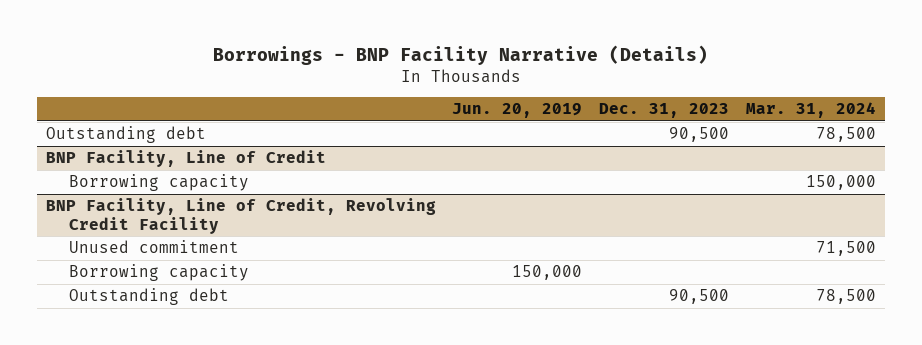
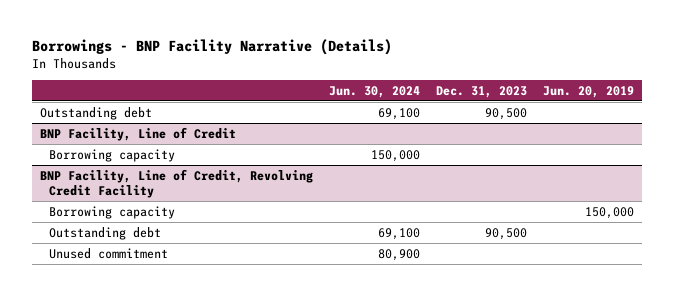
[746,102,877,119] Mar. 31, 2024 -> none
none -> [328,85,420,98] Jun. 30, 2024
[68,240,239,254] Unused commitment -> [49,247,169,259] Unused commitment

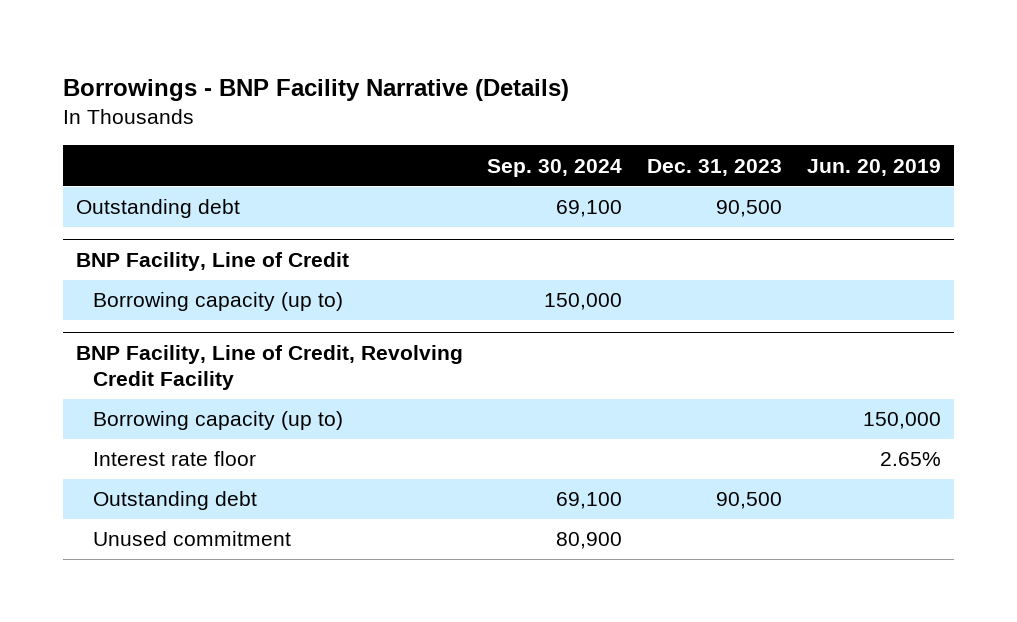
[328,85,420,98] Jun. 30, 2024 -> none
none -> [487,158,623,177] Sep. 30, 2024
[49,148,176,162] Borrowing capacity -> [93,292,344,312] Borrowing capacity (up to)
[49,205,176,219] Borrowing capacity -> [93,411,344,431] Borrowing capacity (up to)
none -> [93,451,257,467] Interest rate floor

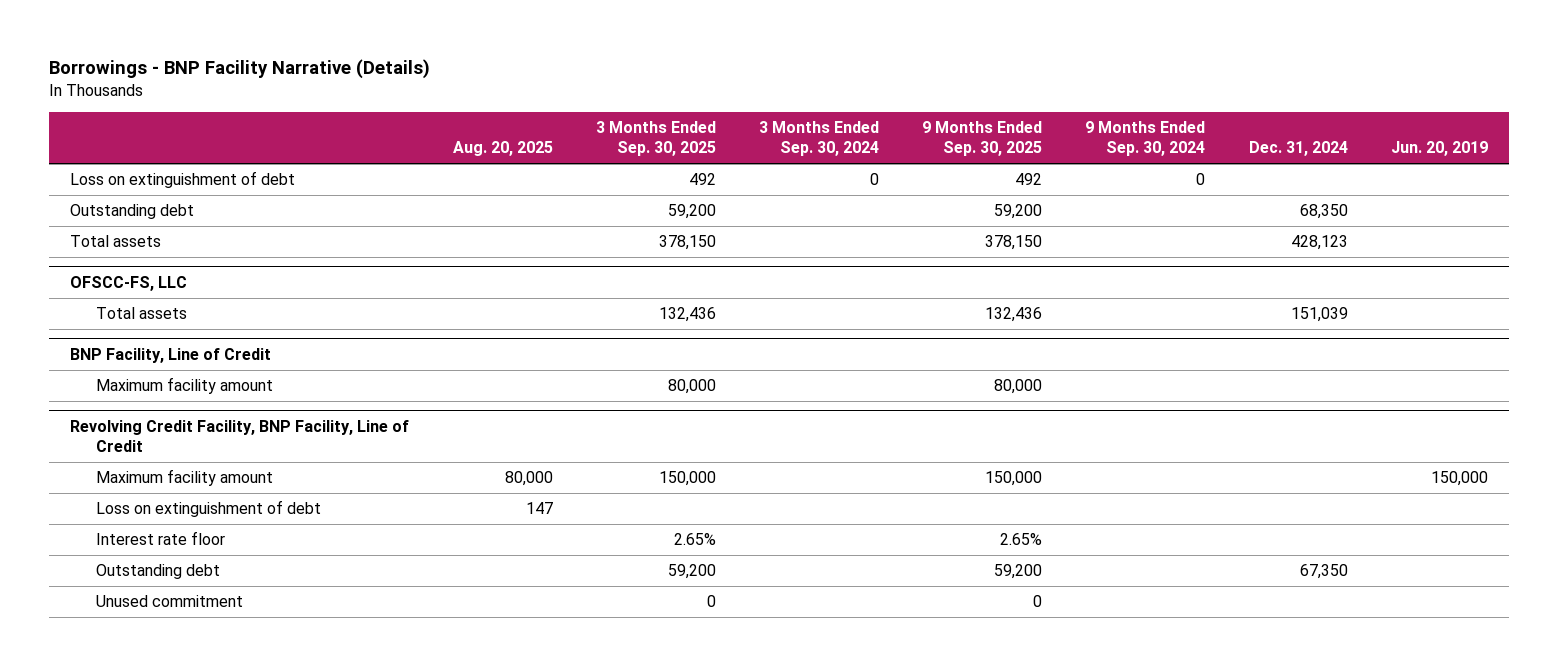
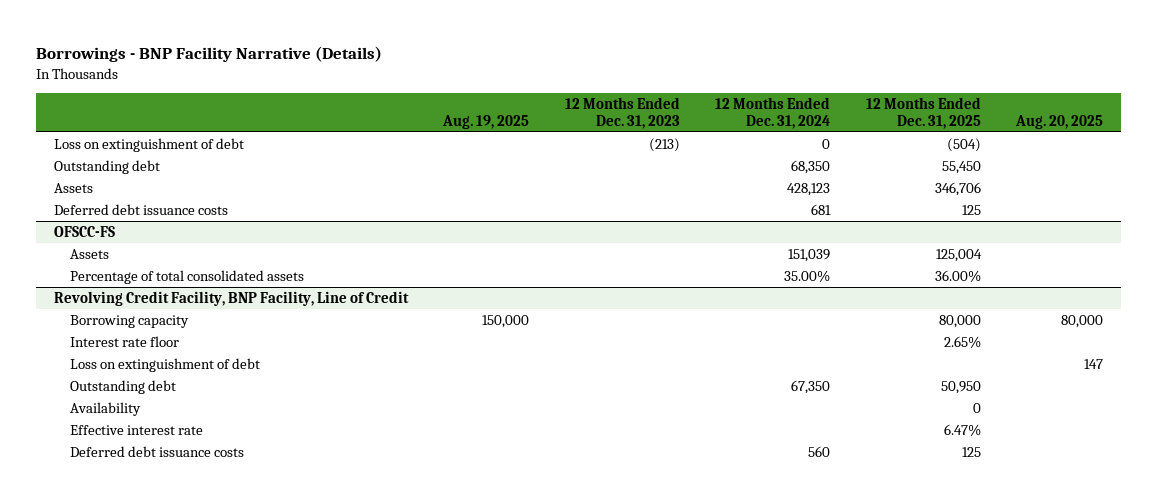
[595,121,716,157] 3 Months Ended Sep. 30, 2025 -> none
[758,121,879,157] 3 Months Ended Sep. 30, 2024 -> none
[922,121,1043,157] 9 Months Ended Sep. 30, 2025 -> none
[1085,121,1206,157] 9 Months Ended Sep. 30, 2024 -> none
[1248,141,1348,157] Dec. 31, 2024 -> none
[1390,141,1488,157] Jun. 20, 2019 -> none
none -> [442,115,530,130] Aug. 19, 2025
none -> [564,96,680,130] 12 Months Ended Dec. 31, 2023
none -> [715,96,831,130] 12 Months Ended Dec. 31, 2024
none -> [865,96,981,130] 12 Months Ended Dec. 31, 2025
[70,276,188,292] OFSCC-FS, LLC -> none
[96,307,188,320] Total assets -> none
[70,348,272,364] BNP Facility, Line of Credit -> none
[96,377,274,395] Maximum facility amount -> none
[70,235,162,248] Total assets -> [53,182,93,193] Assets
none -> [53,203,228,215] Deferred debt issuance costs
none -> [53,225,115,237] OFSCC-FS
none -> [70,248,110,259] Assets
none -> [70,269,305,284] Percentage of total consolidated assets
[96,469,274,487] Maximum facility amount -> [70,314,190,328] Borrowing capacity
[96,500,322,518] Loss on extinguishment of debt -> [70,357,261,372] Loss on extinguishment of debt
[96,595,244,608] Unused commitment -> [70,401,142,416] Availability
none -> [70,424,204,435] Effective interest rate
none -> [70,445,245,457] Deferred debt issuance costs

